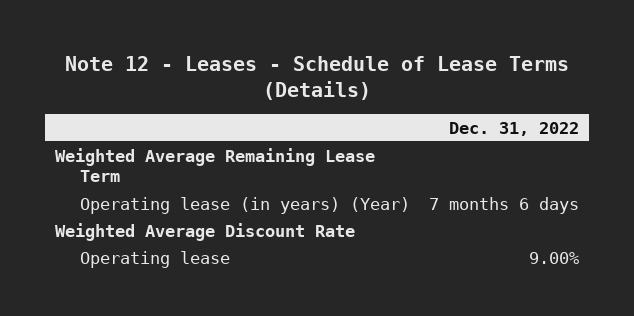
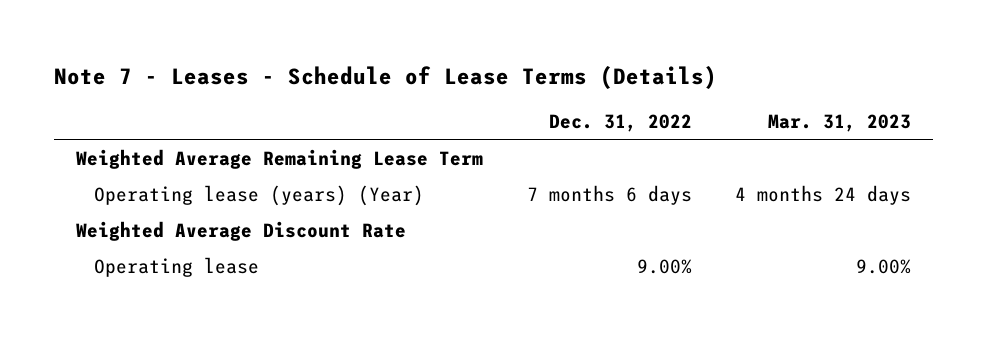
[64,55,569,101] Note 12 - Leases - Schedule of Lease Terms (Details) -> [53,65,717,89] Note 7 - Leases - Schedule of Lease Terms (Details)
none -> [768,113,912,132] Mar. 31, 2023
[79,196,410,214] Operating lease (in years) (Year) -> [93,184,424,206] Operating lease (years) (Year)

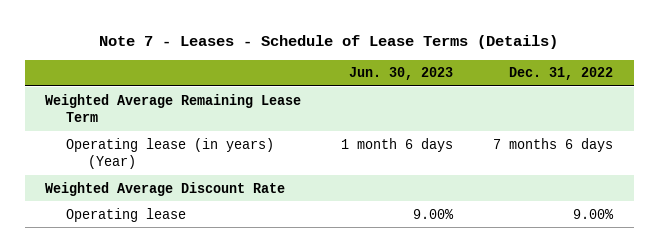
[768,113,912,132] Mar. 31, 2023 -> none
none -> [349,67,454,81] Jun. 30, 2023
[93,184,424,206] Operating lease (years) (Year) -> [66,137,275,170] Operating lease (in years) (Year)

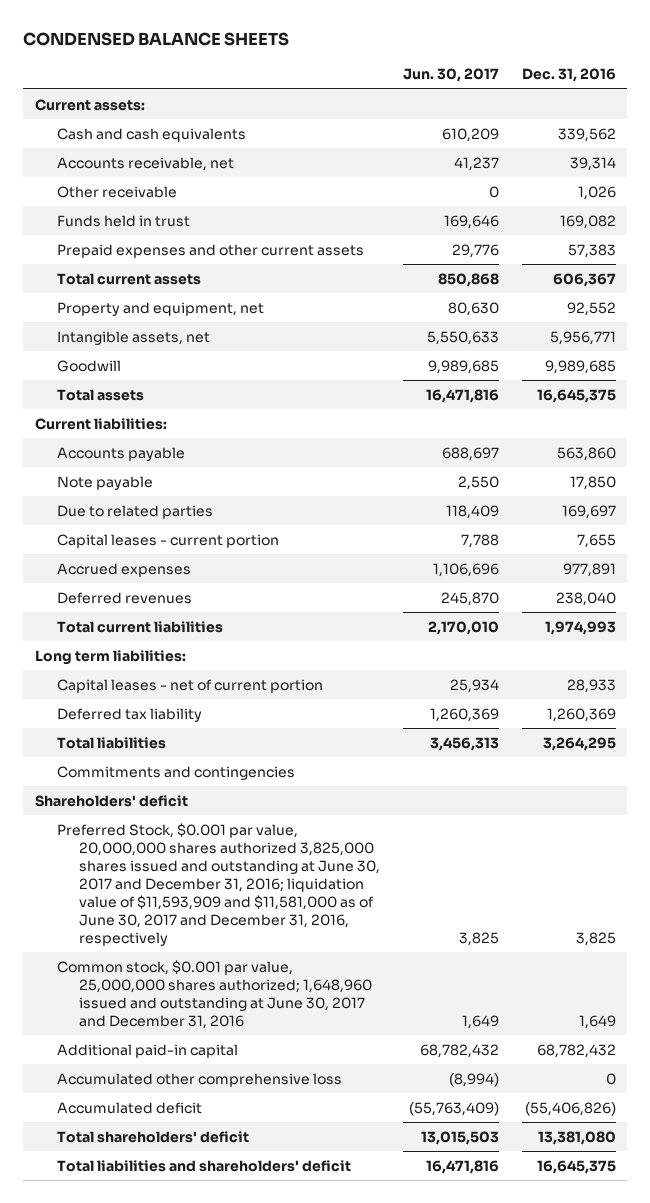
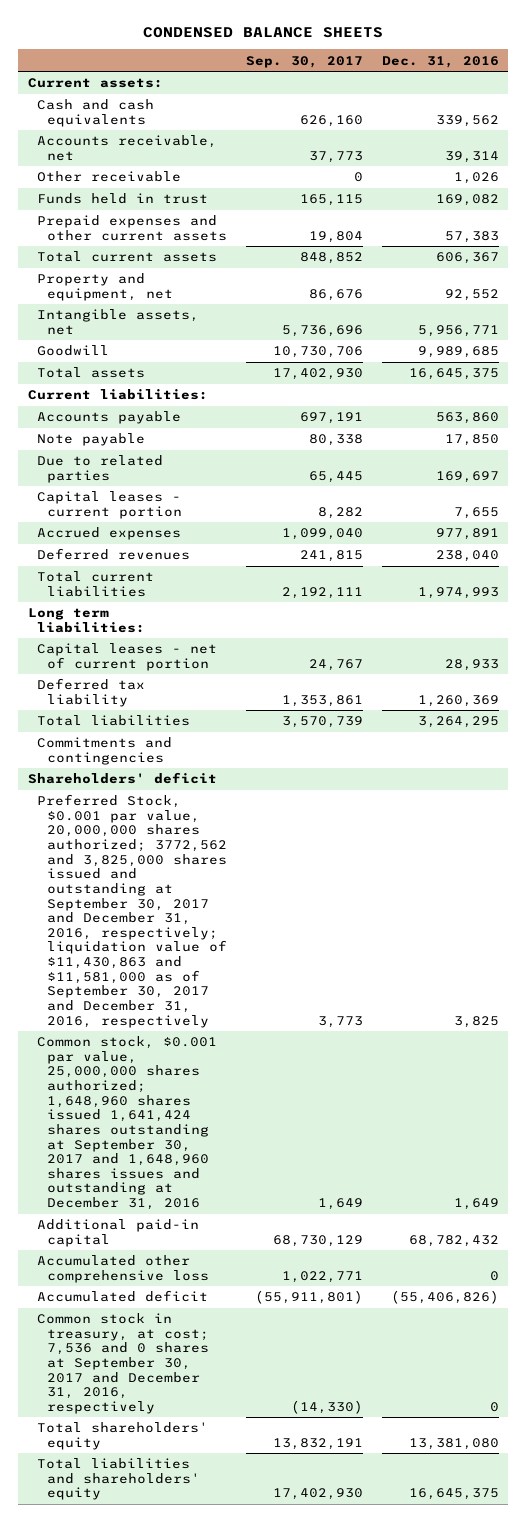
[402,68,499,83] Jun. 30, 2017 -> none
none -> [245,55,363,68] Sep. 30, 2017
[56,822,380,946] Preferred Stock, $0.001 par value, 20,000,000 shares authorized 3,825,000 shares issued and outstanding at June 30, 2017 and December 31, 2016; liquidation value of $11,593,909 and $11,581,000 as of June 30, 2017 and December 31, 2016, respectively -> [37,794,227,1028] Preferred Stock, $0.001 par value, 20,000,000 shares authorized; 3772,562 and 3,825,000 shares issued and outstanding at September 30, 2017 and December 31, 2016, respectively; liquidation value of $11,430,863 and $11,581,000 as of September 30, 2017 and December 31, 2016, respectively
[56,959,372,1029] Common stock, $0.001 par value, 25,000,000 shares authorized; 1,648,960 issued and outstanding at June 30, 2017 and December 31, 2016 -> [37,1036,218,1211] Common stock, $0.001 par value, 25,000,000 shares authorized; 1,648,960 shares issued 1,641,424 shares outstanding at September 30, 2017 and 1,648,960 shares issues and outstanding at December 31, 2016
none -> [37,1313,209,1414] Common stock in treasury, at cost; 7,536 and 0 shares at September 30, 2017 and December 31, 2016, respectively
[56,1130,249,1143] Total shareholders' deficit -> [37,1422,209,1450] Total shareholders' equity
[56,1159,351,1172] Total liabilities and shareholders' deficit -> [37,1458,200,1501] Total liabilities and shareholders' equity

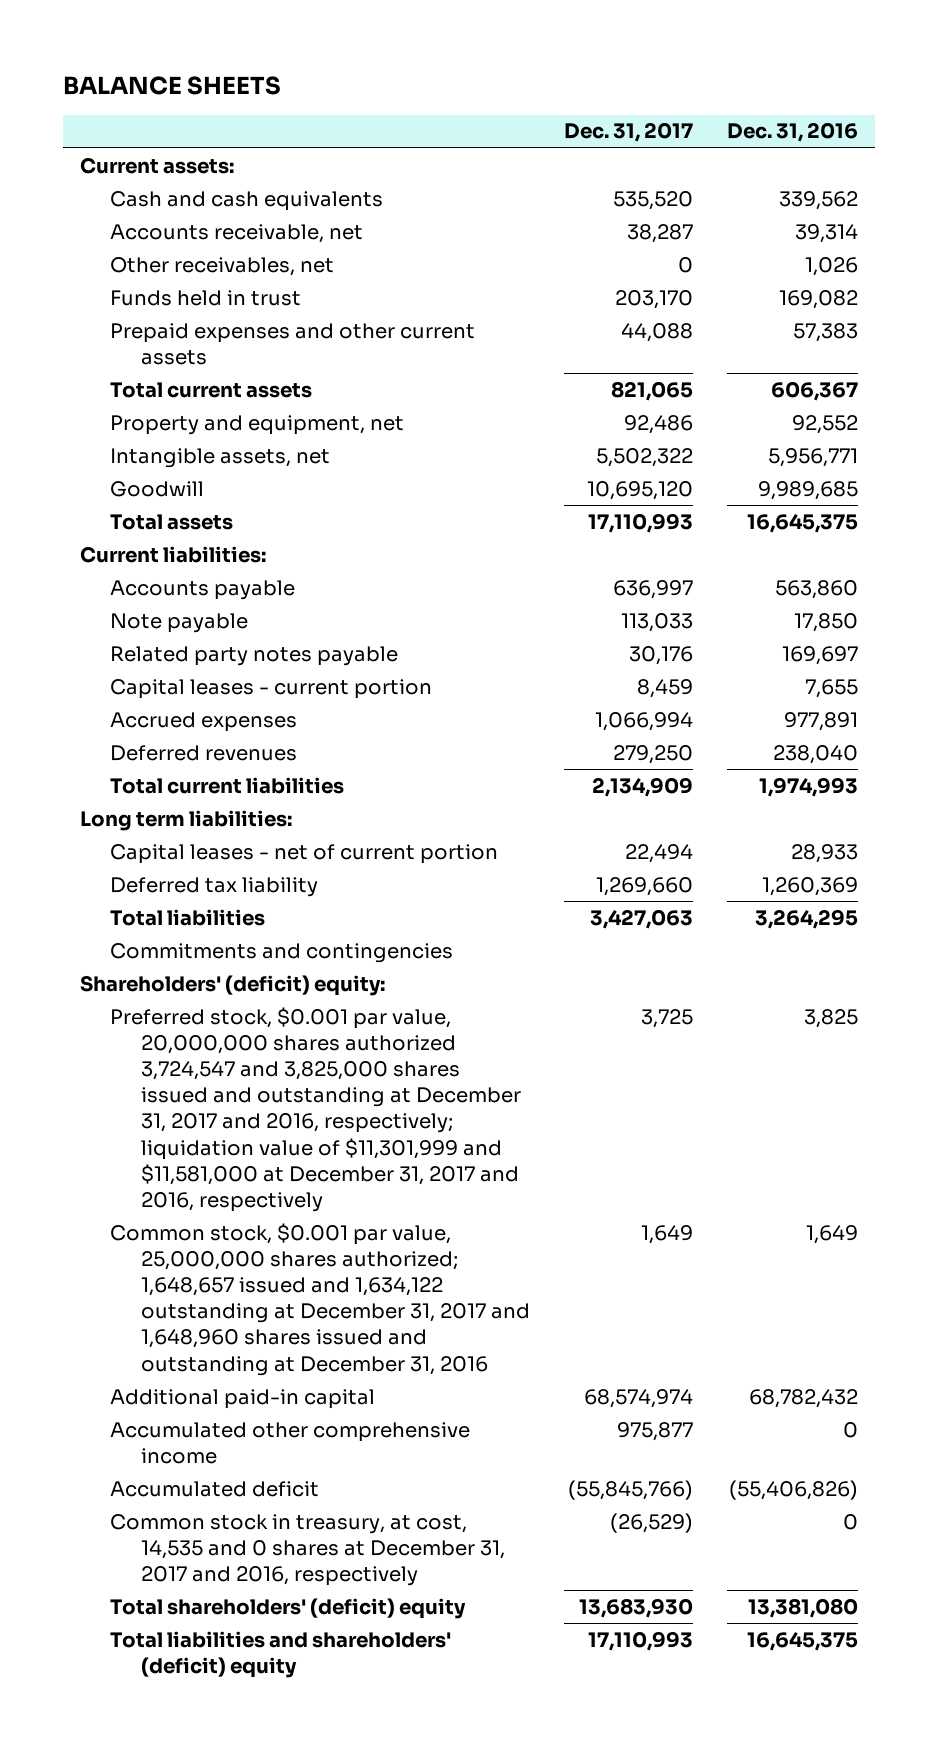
[143,27,384,39] CONDENSED BALANCE SHEETS -> [62,76,281,96] BALANCE SHEETS
[245,55,363,68] Sep. 30, 2017 -> none
none -> [564,122,694,143] Dec. 31, 2017
[37,171,182,183] Other receivable -> [110,256,335,276] Other receivables, net
[37,455,164,483] Due to related parties -> [110,645,399,666] Related party notes payable
[27,772,217,785] Shareholders' deficit -> [79,974,385,996] Shareholders' (deficit) equity:
[37,794,227,1028] Preferred Stock, $0.001 par value, 20,000,000 shares authorized; 3772,562 and 3,825,000 shares issued and outstanding at September 30, 2017 and December 31, 2016, respectively; liquidation value of $11,430,863 and $11,581,000 as of September 30, 2017 and December 31, 2016, respectively -> [110,1006,521,1212] Preferred stock, $0.001 par value, 20,000,000 shares authorized 3,724,547 and 3,825,000 shares issued and outstanding at December 31, 2017 and 2016, respectively; liquidation value of $11,301,999 and $11,581,000 at December 31, 2017 and 2016, respectively
[37,1036,218,1211] Common stock, $0.001 par value, 25,000,000 shares authorized; 1,648,960 shares issued 1,641,424 shares outstanding at September 30, 2017 and 1,648,960 shares issues and outstanding at December 31, 2016 -> [110,1222,530,1376] Common stock, $0.001 par value, 25,000,000 shares authorized; 1,648,657 issued and 1,634,122 outstanding at December 31, 2017 and 1,648,960 shares issued and outstanding at December 31, 2016
[37,1255,209,1283] Accumulated other comprehensive loss -> [110,1421,471,1465] Accumulated other comprehensive income
[37,1313,209,1414] Common stock in treasury, at cost; 7,536 and 0 shares at September 30, 2017 and December 31, 2016, respectively -> [110,1513,505,1587] Common stock in treasury, at cost, 14,535 and 0 shares at December 31, 2017 and 2016, respectively
[37,1422,209,1450] Total shareholders' equity -> [110,1597,467,1619] Total shareholders' (deficit) equity
[37,1458,200,1501] Total liabilities and shareholders' equity -> [110,1630,452,1679] Total liabilities and shareholders' (deficit) equity

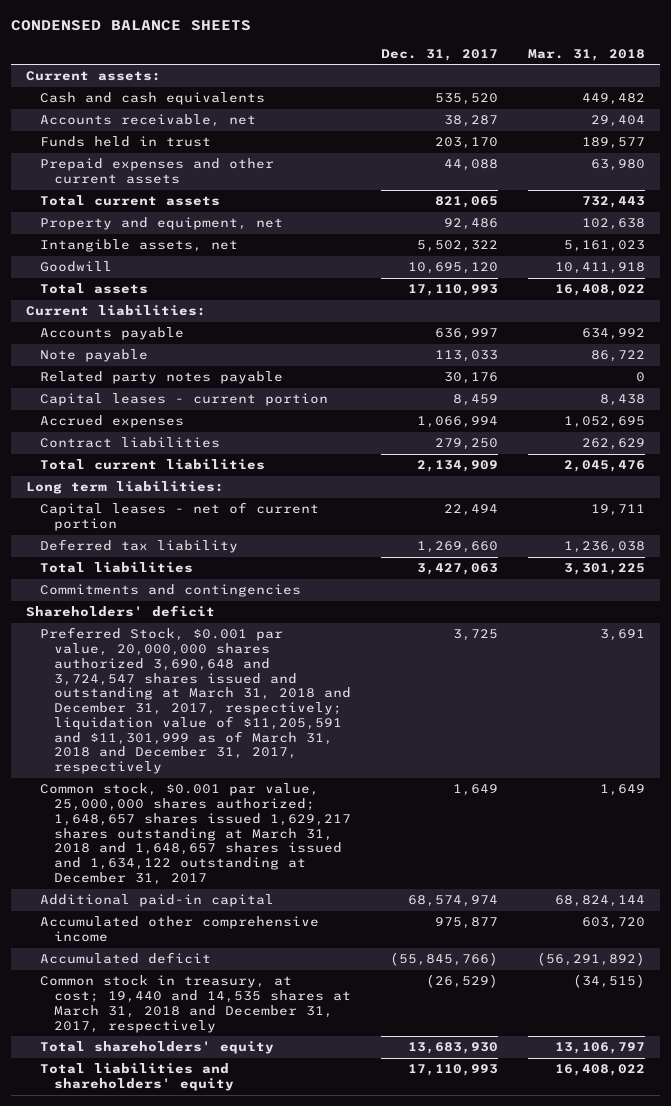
[62,76,281,96] BALANCE SHEETS -> [10,20,251,32] CONDENSED BALANCE SHEETS
[727,122,859,143] Dec. 31, 2016 -> none
none -> [528,48,646,61] Mar. 31, 2018
[110,256,335,276] Other receivables, net -> none
[110,744,298,761] Deferred revenues -> [39,437,220,449] Contract liabilities
[79,974,385,996] Shareholders' (deficit) equity: -> [26,605,216,618] Shareholders' deficit
[110,1006,521,1212] Preferred stock, $0.001 par value, 20,000,000 shares authorized 3,724,547 and 3,825,000 shares issued and outstanding at December 31, 2017 and 2016, respectively; liquidation value of $11,301,999 and $11,581,000 at December 31, 2017 and 2016, respectively -> [39,627,351,775] Preferred Stock, $0.001 par value, 20,000,000 shares authorized 3,690,648 and 3,724,547 shares issued and outstanding at March 31, 2018 and December 31, 2017, respectively; liquidation value of $11,205,591 and $11,301,999 as of March 31, 2018 and December 31, 2017, respectively
[110,1222,530,1376] Common stock, $0.001 par value, 25,000,000 shares authorized; 1,648,657 issued and 1,634,122 outstanding at December 31, 2017 and 1,648,960 shares issued and outstanding at December 31, 2016 -> [39,783,351,885] Common stock, $0.001 par value, 25,000,000 shares authorized; 1,648,657 shares issued 1,629,217 shares outstanding at March 31, 2018 and 1,648,657 shares issued and 1,634,122 outstanding at December 31, 2017
[110,1513,505,1587] Common stock in treasury, at cost, 14,535 and 0 shares at December 31, 2017 and 2016, respectively -> [39,975,351,1033] Common stock in treasury, at cost; 19,440 and 14,535 shares at March 31, 2018 and December 31, 2017, respectively
[110,1597,467,1619] Total shareholders' (deficit) equity -> [39,1041,274,1055] Total shareholders' equity
[110,1630,452,1679] Total liabilities and shareholders' (deficit) equity -> [39,1063,234,1092] Total liabilities and shareholders' equity

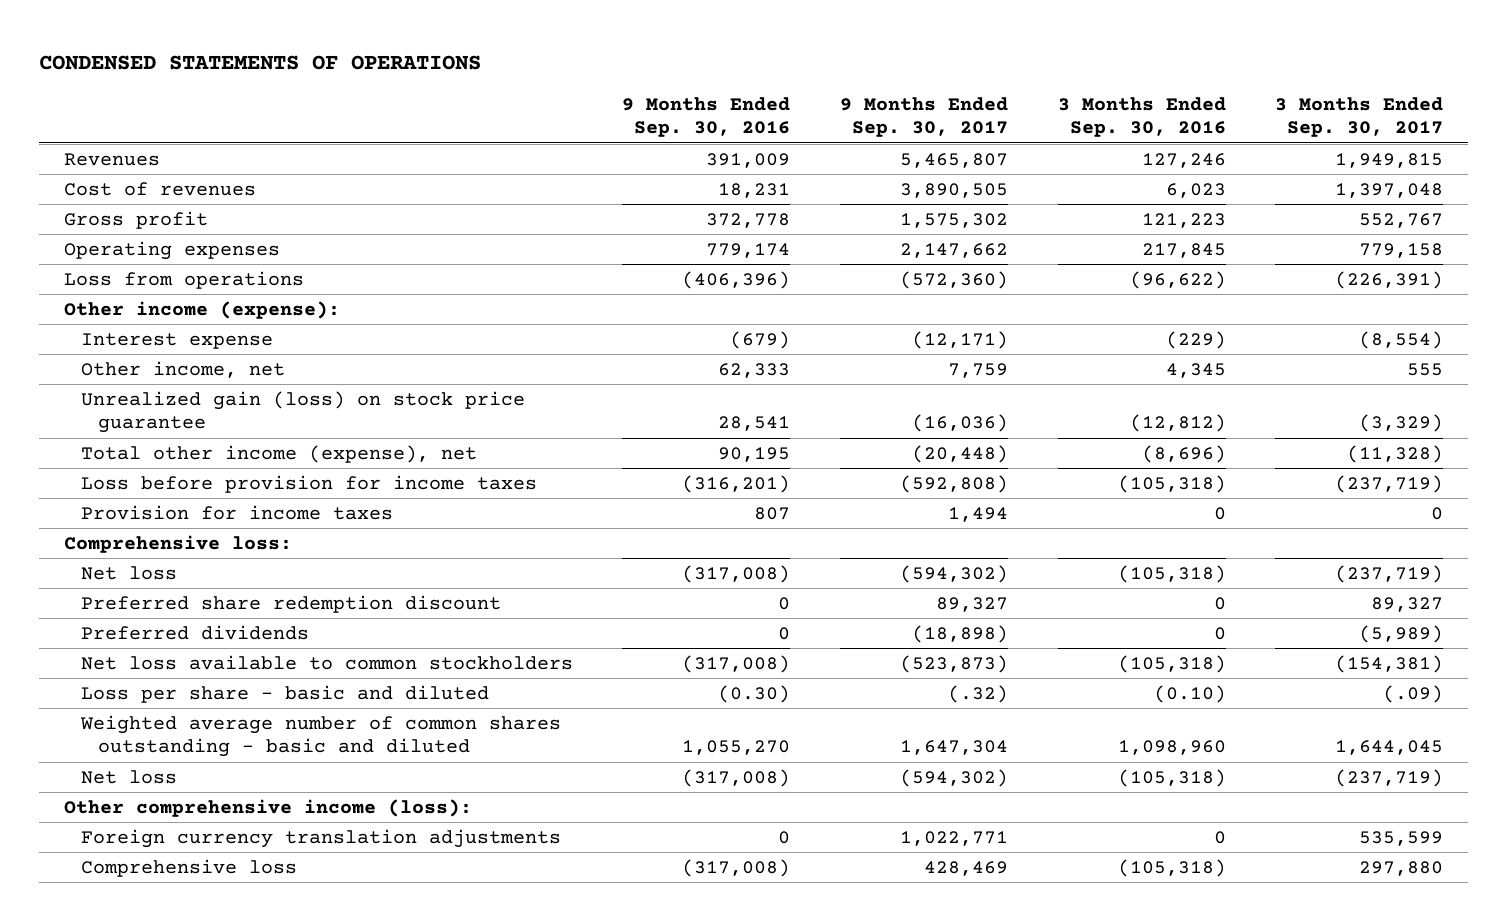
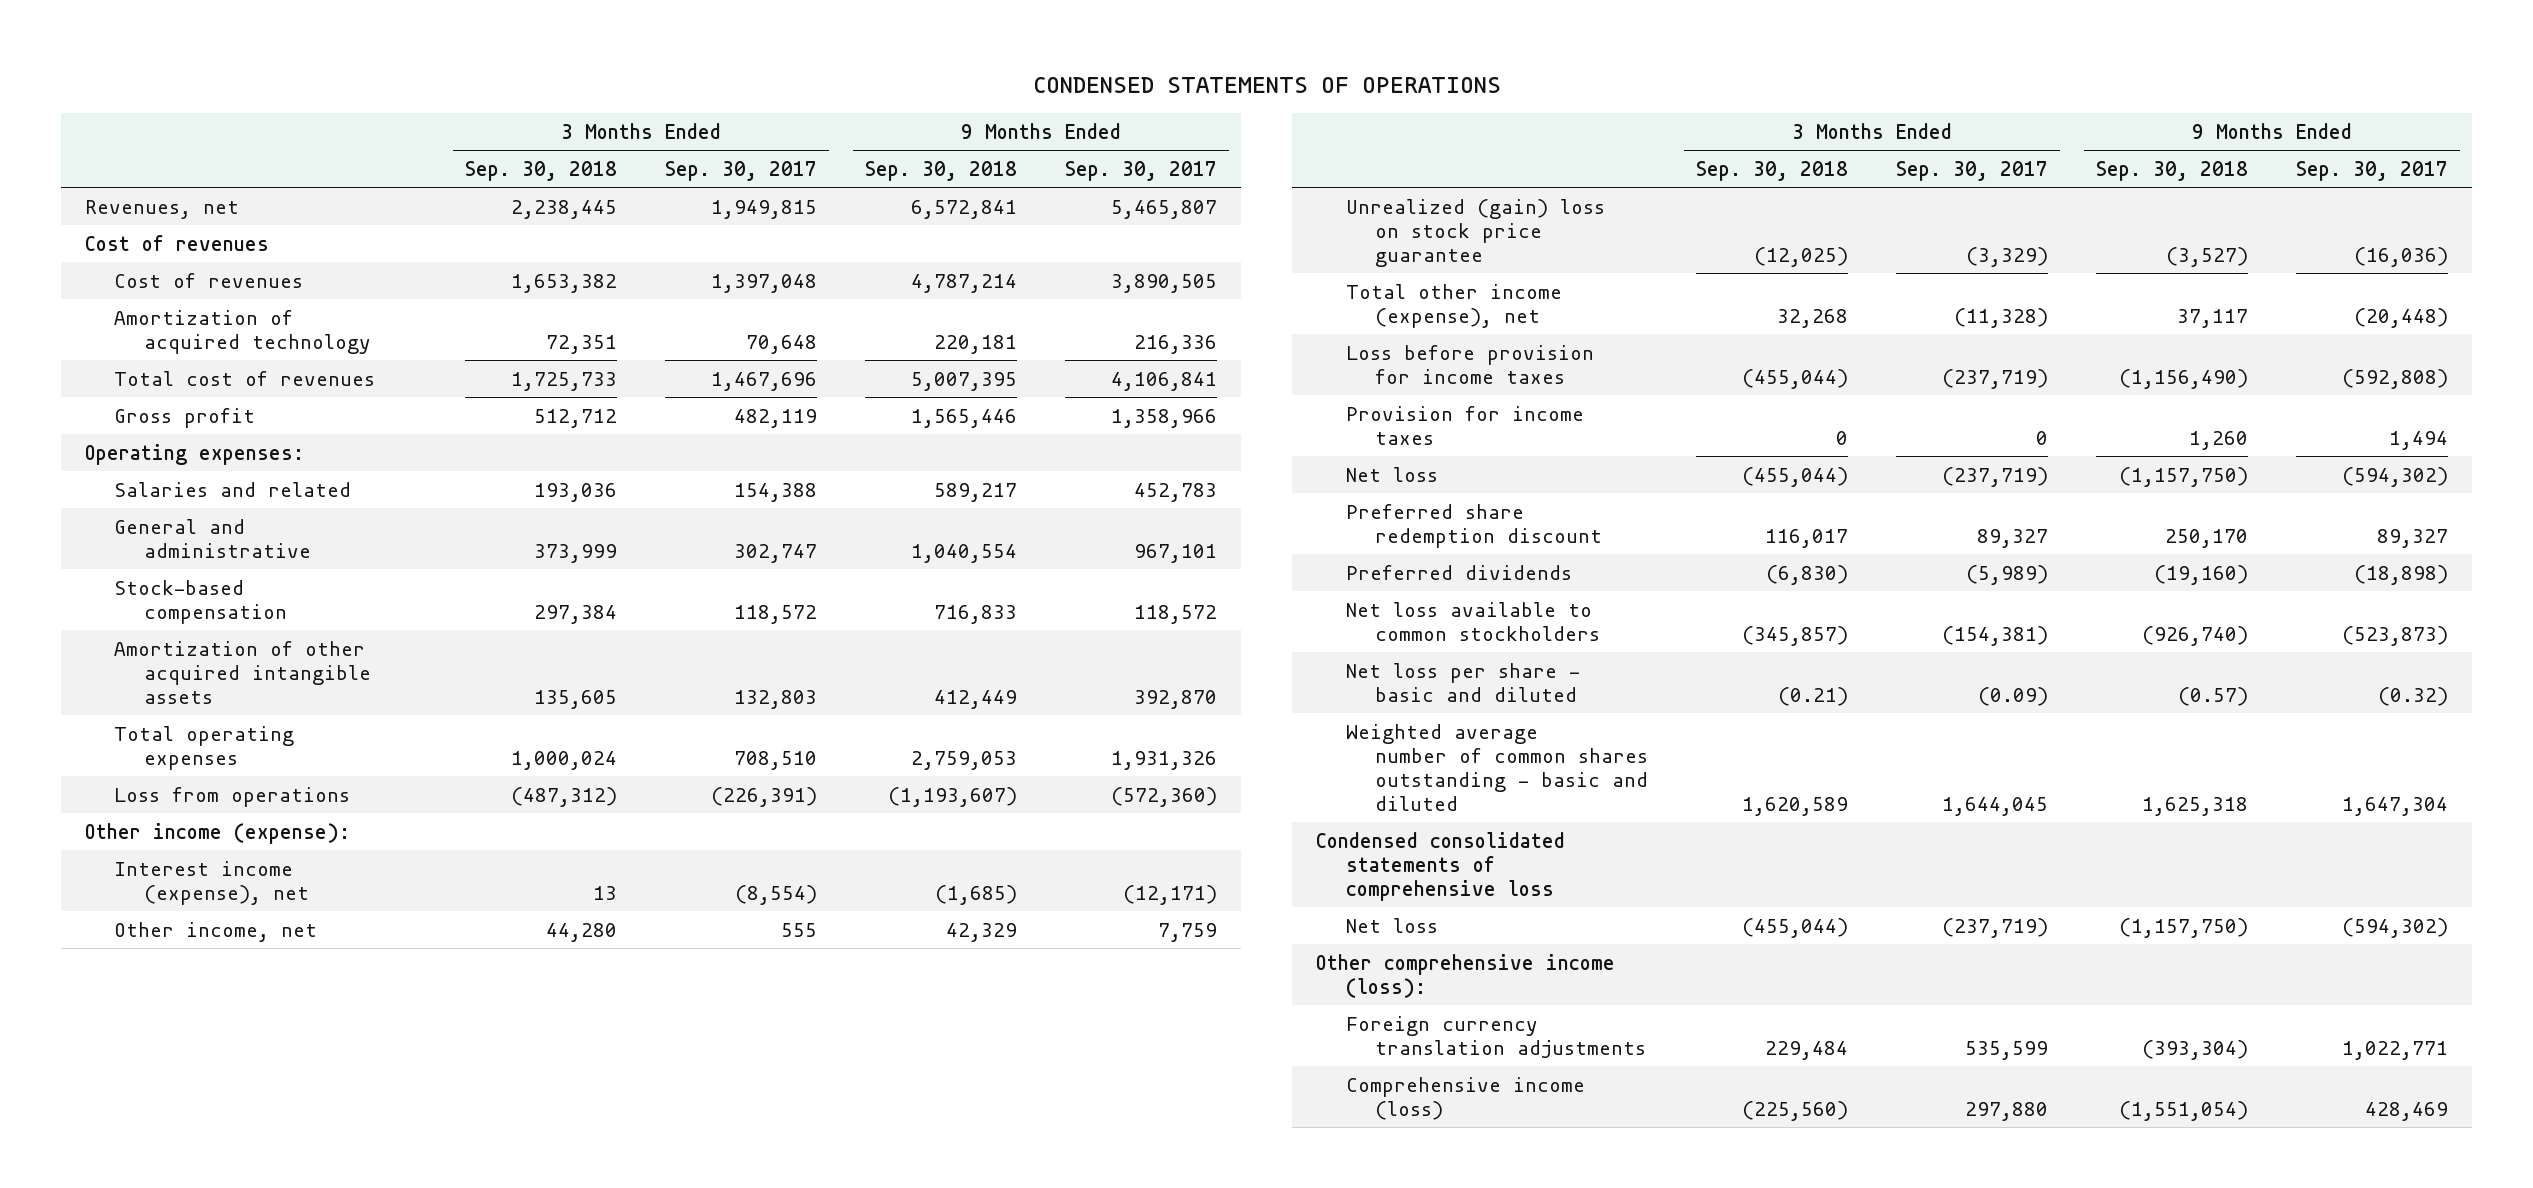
[622,96,791,138] 9 Months Ended Sep. 30, 2016 -> none
[1057,96,1226,138] 3 Months Ended Sep. 30, 2016 -> none
none -> [464,160,617,181] Sep. 30, 2018
none -> [864,160,1017,181] Sep. 30, 2018
[63,152,160,166] Revenues -> [84,199,239,219] Revenues, net
none -> [84,234,269,251] Cost of revenues
none -> [114,309,372,354] Amortization of acquired technology
none -> [114,370,376,386] Total cost of revenues
[899,212,1008,228] 1,575,302 -> [1110,408,1217,428] 1,358,966
[1359,212,1444,228] 552,767 -> [733,408,817,428] 482,119
none -> [84,443,304,465] Operating expenses:
none -> [114,481,352,497] Salaries and related
none -> [114,518,312,558] General and administrative
none -> [114,579,288,624] Stock-based compensation
none -> [114,640,372,704] Amortization of other acquired intangible assets
[63,240,280,260] Operating expenses -> [114,725,295,770] Total operating expenses
[899,242,1008,258] 2,147,662 -> [1110,750,1217,770] 1,931,326
[1359,242,1444,258] 779,158 -> [733,750,817,770] 708,510
[80,332,273,349] Interest expense -> [114,860,310,905] Interest income (expense), net
[80,390,525,434] Unrealized gain (loss) on stock price guarantee -> [1345,198,1605,267] Unrealized (gain) loss on stock price guarantee
[63,534,292,553] Comprehensive loss: -> none
[80,684,489,703] Loss per share - basic and diluted -> [1345,662,1580,702] Net loss per share - basic and diluted
[947,684,1008,703] (.32) -> [2378,686,2449,706] (0.32)
[1383,684,1444,703] (.09) -> [1978,686,2049,706] (0.09)
none -> [1316,831,1566,901] Condensed consolidated statements of comprehensive loss
[80,858,297,877] Comprehensive loss -> [1345,1076,1585,1120] Comprehensive income (loss)

